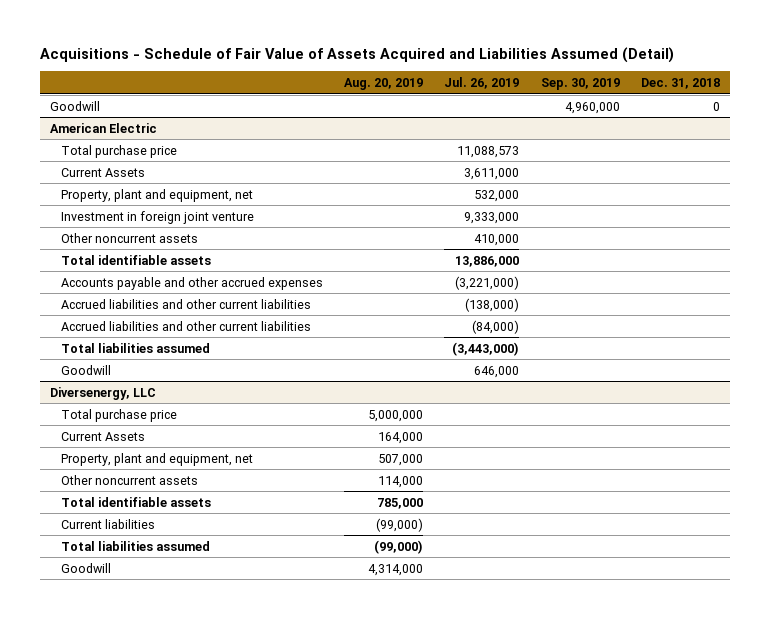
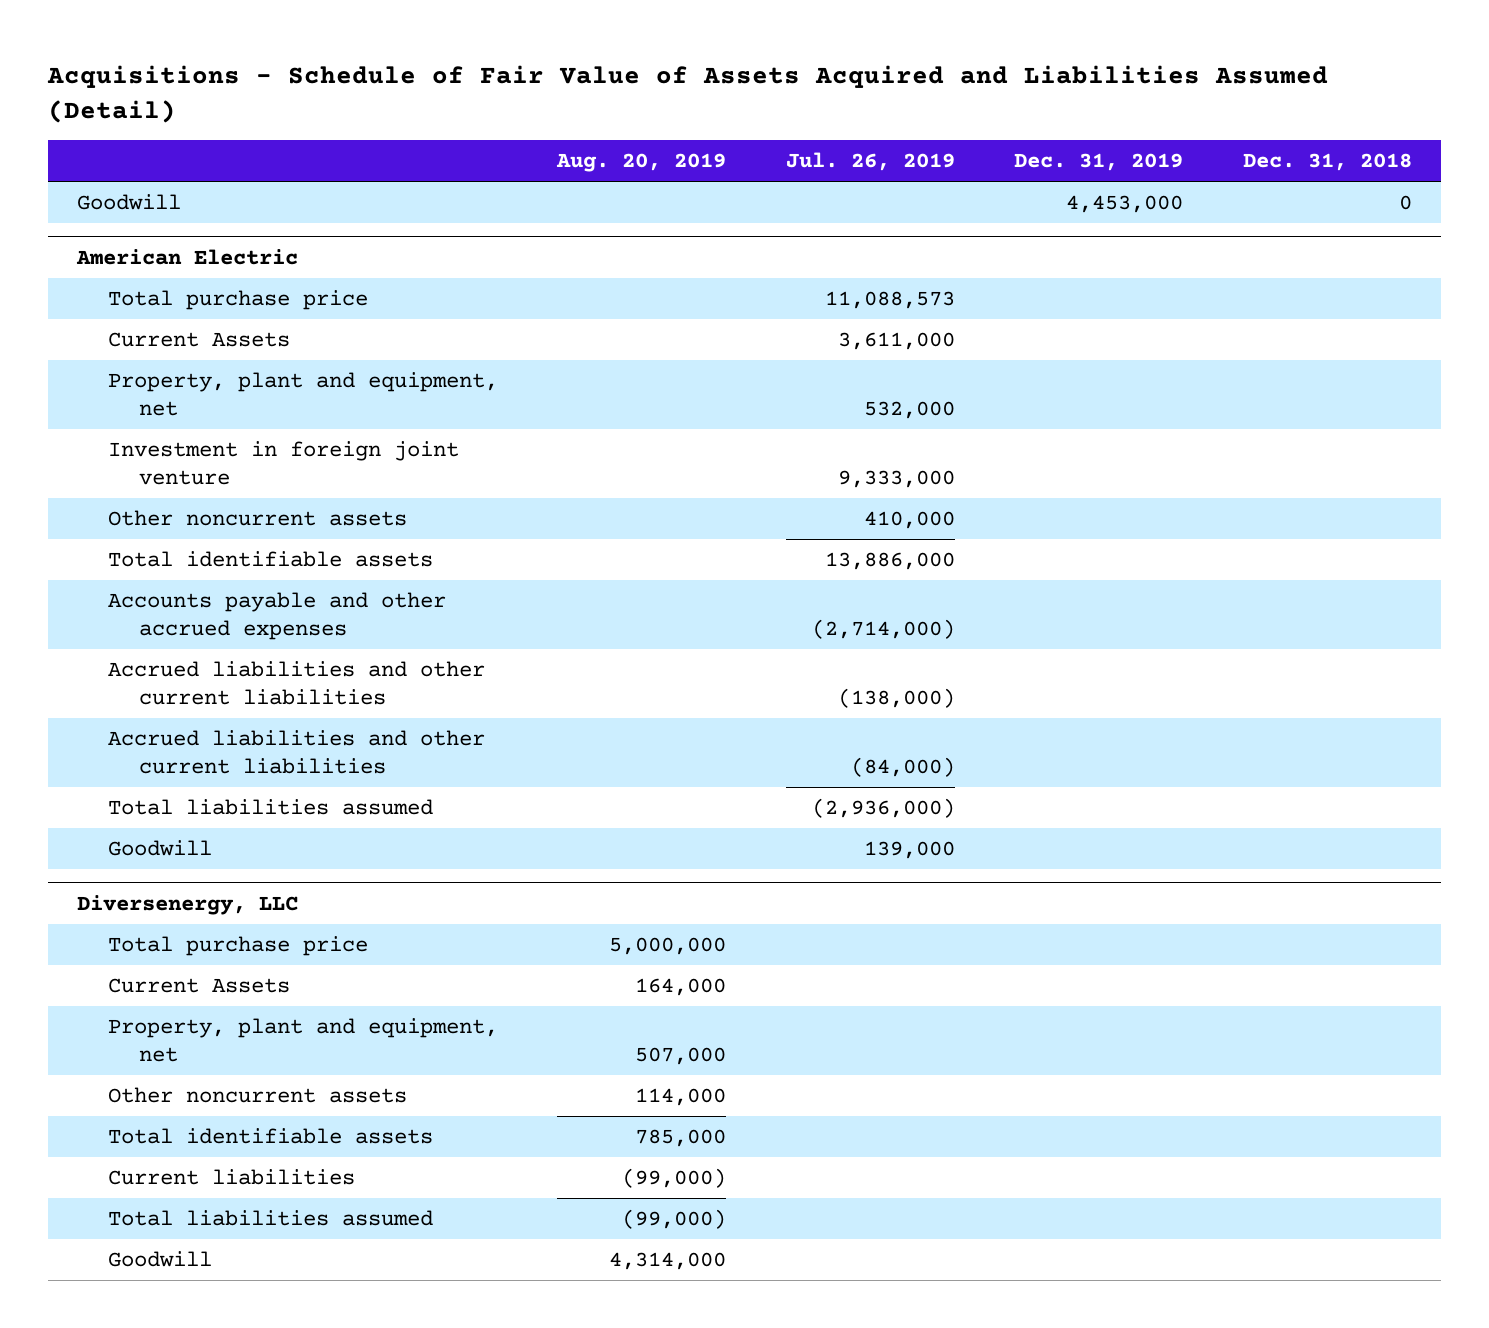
[540,77,620,90] Sep. 30, 2019 -> none
none -> [1014,153,1184,172] Dec. 31, 2019
[455,275,520,290] (3,221,000) -> [811,618,955,639] (2,714,000)
[452,341,520,356] (3,443,000) -> [811,797,955,818] (2,936,000)
[474,365,520,378] 646,000 -> [863,840,955,859] 139,000

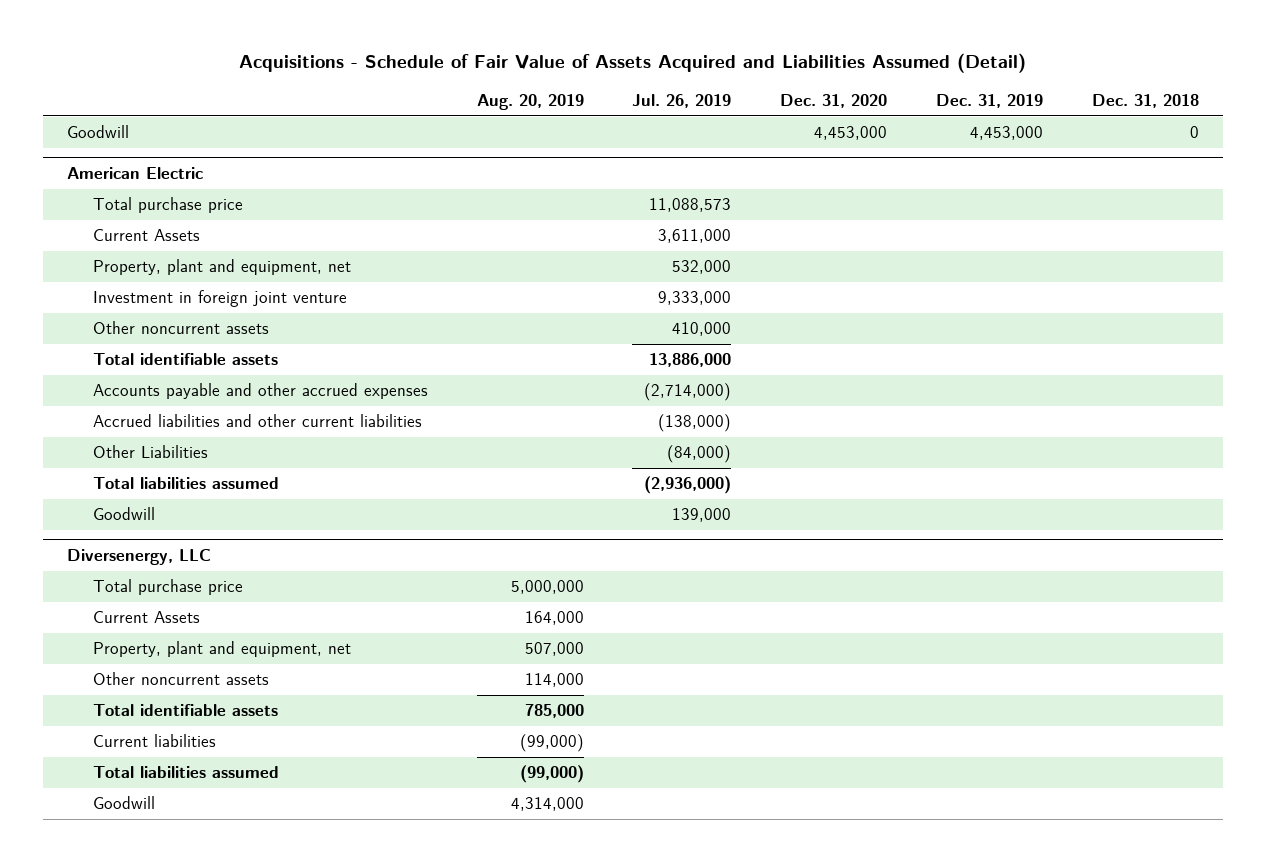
none -> [780,93,888,108] Dec. 31, 2020
[108,729,486,774] Accrued liabilities and other current liabilities -> [92,445,208,459] Other Liabilities

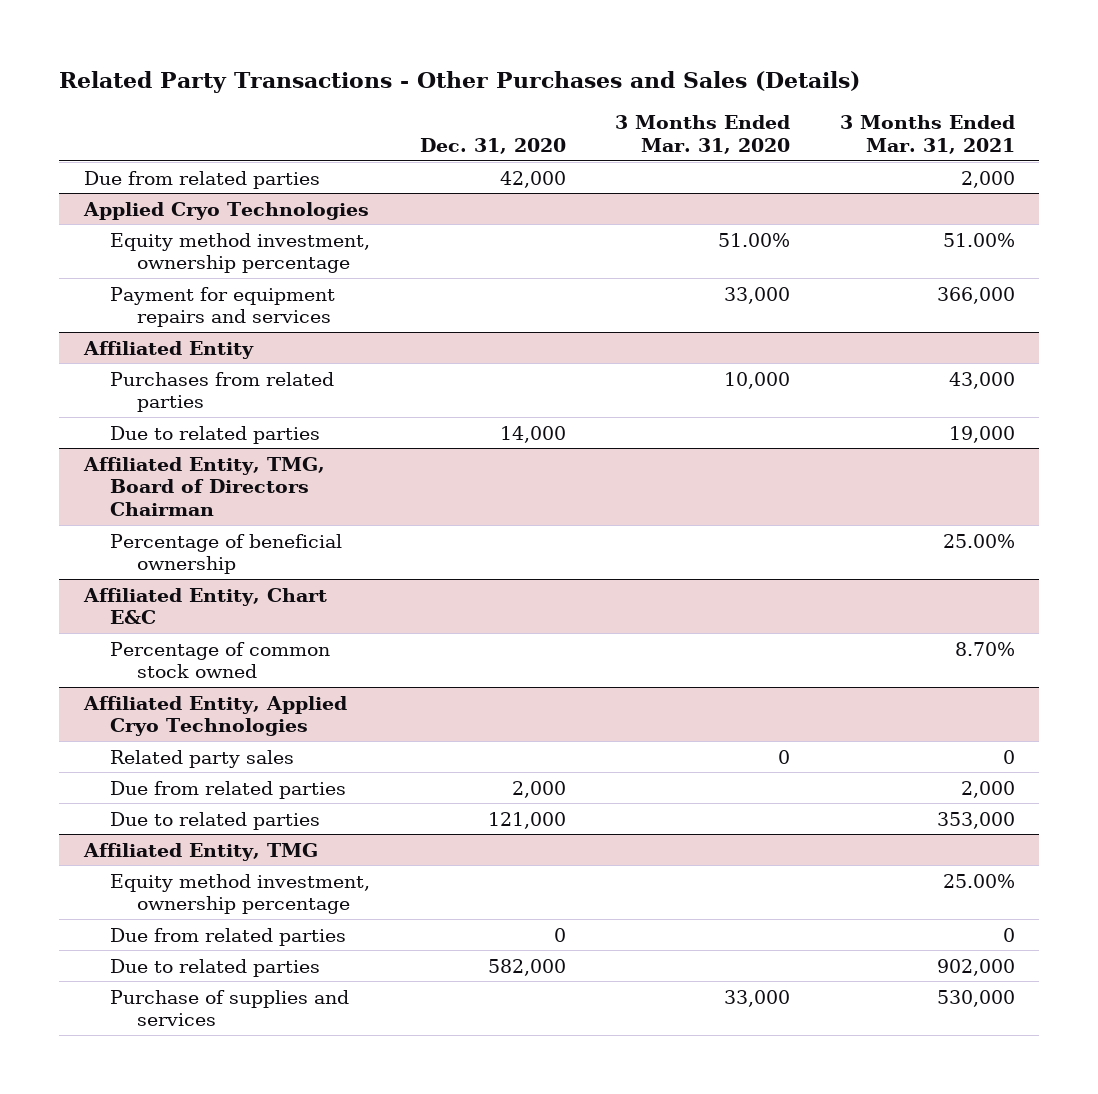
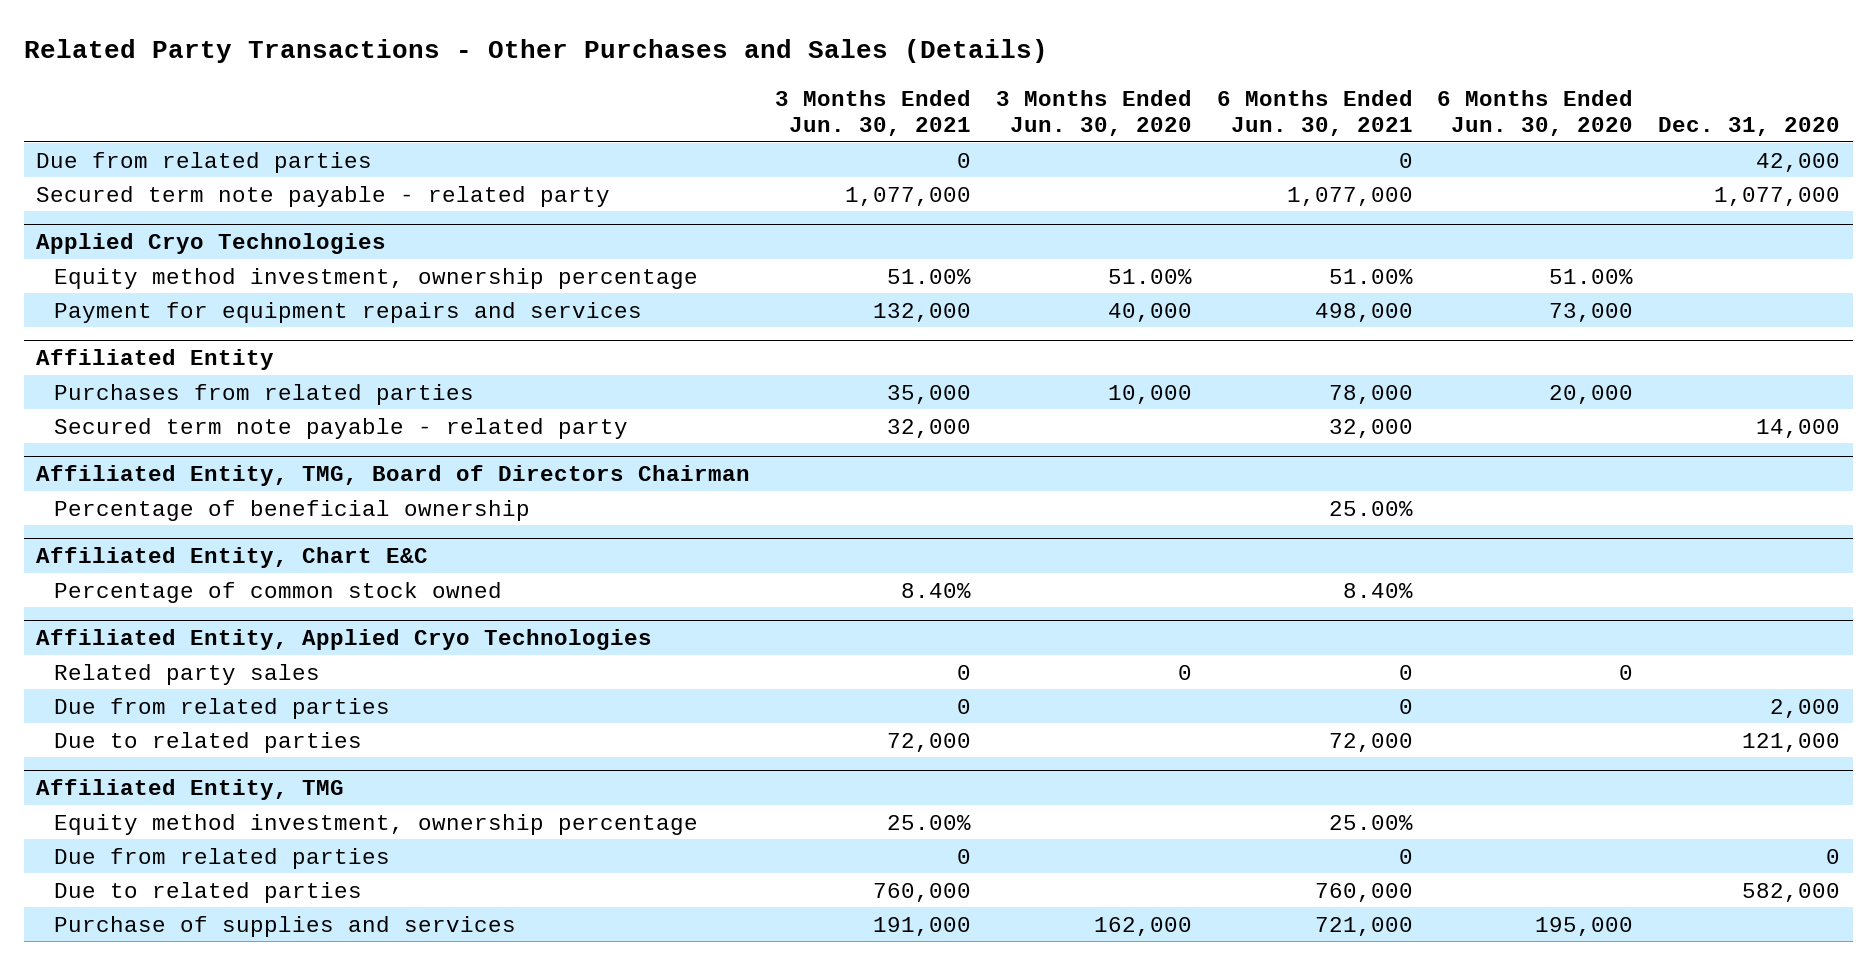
[615,115,791,154] 3 Months Ended Mar. 31, 2020 -> none
[839,115,1015,154] 3 Months Ended Mar. 31, 2021 -> none
none -> [774,89,971,137] 3 Months Ended Jun. 30, 2021
none -> [995,89,1192,137] 3 Months Ended Jun. 30, 2020
none -> [1216,89,1413,137] 6 Months Ended Jun. 30, 2021
none -> [1437,89,1634,137] 6 Months Ended Jun. 30, 2020
none -> [35,185,610,207] Secured term note payable - related party
[110,425,321,444] Due to related parties -> [53,417,628,439] Secured term note payable - related party

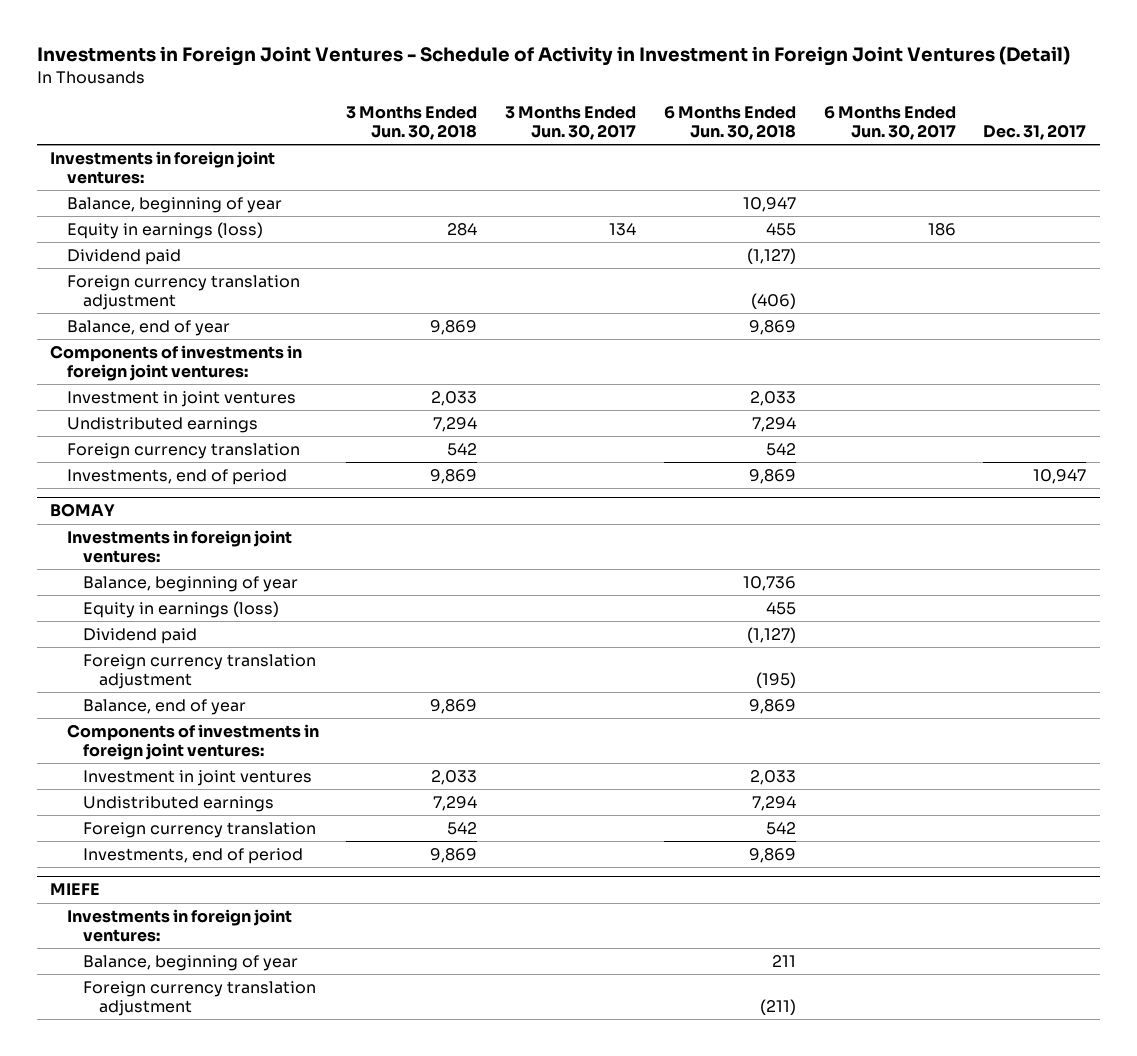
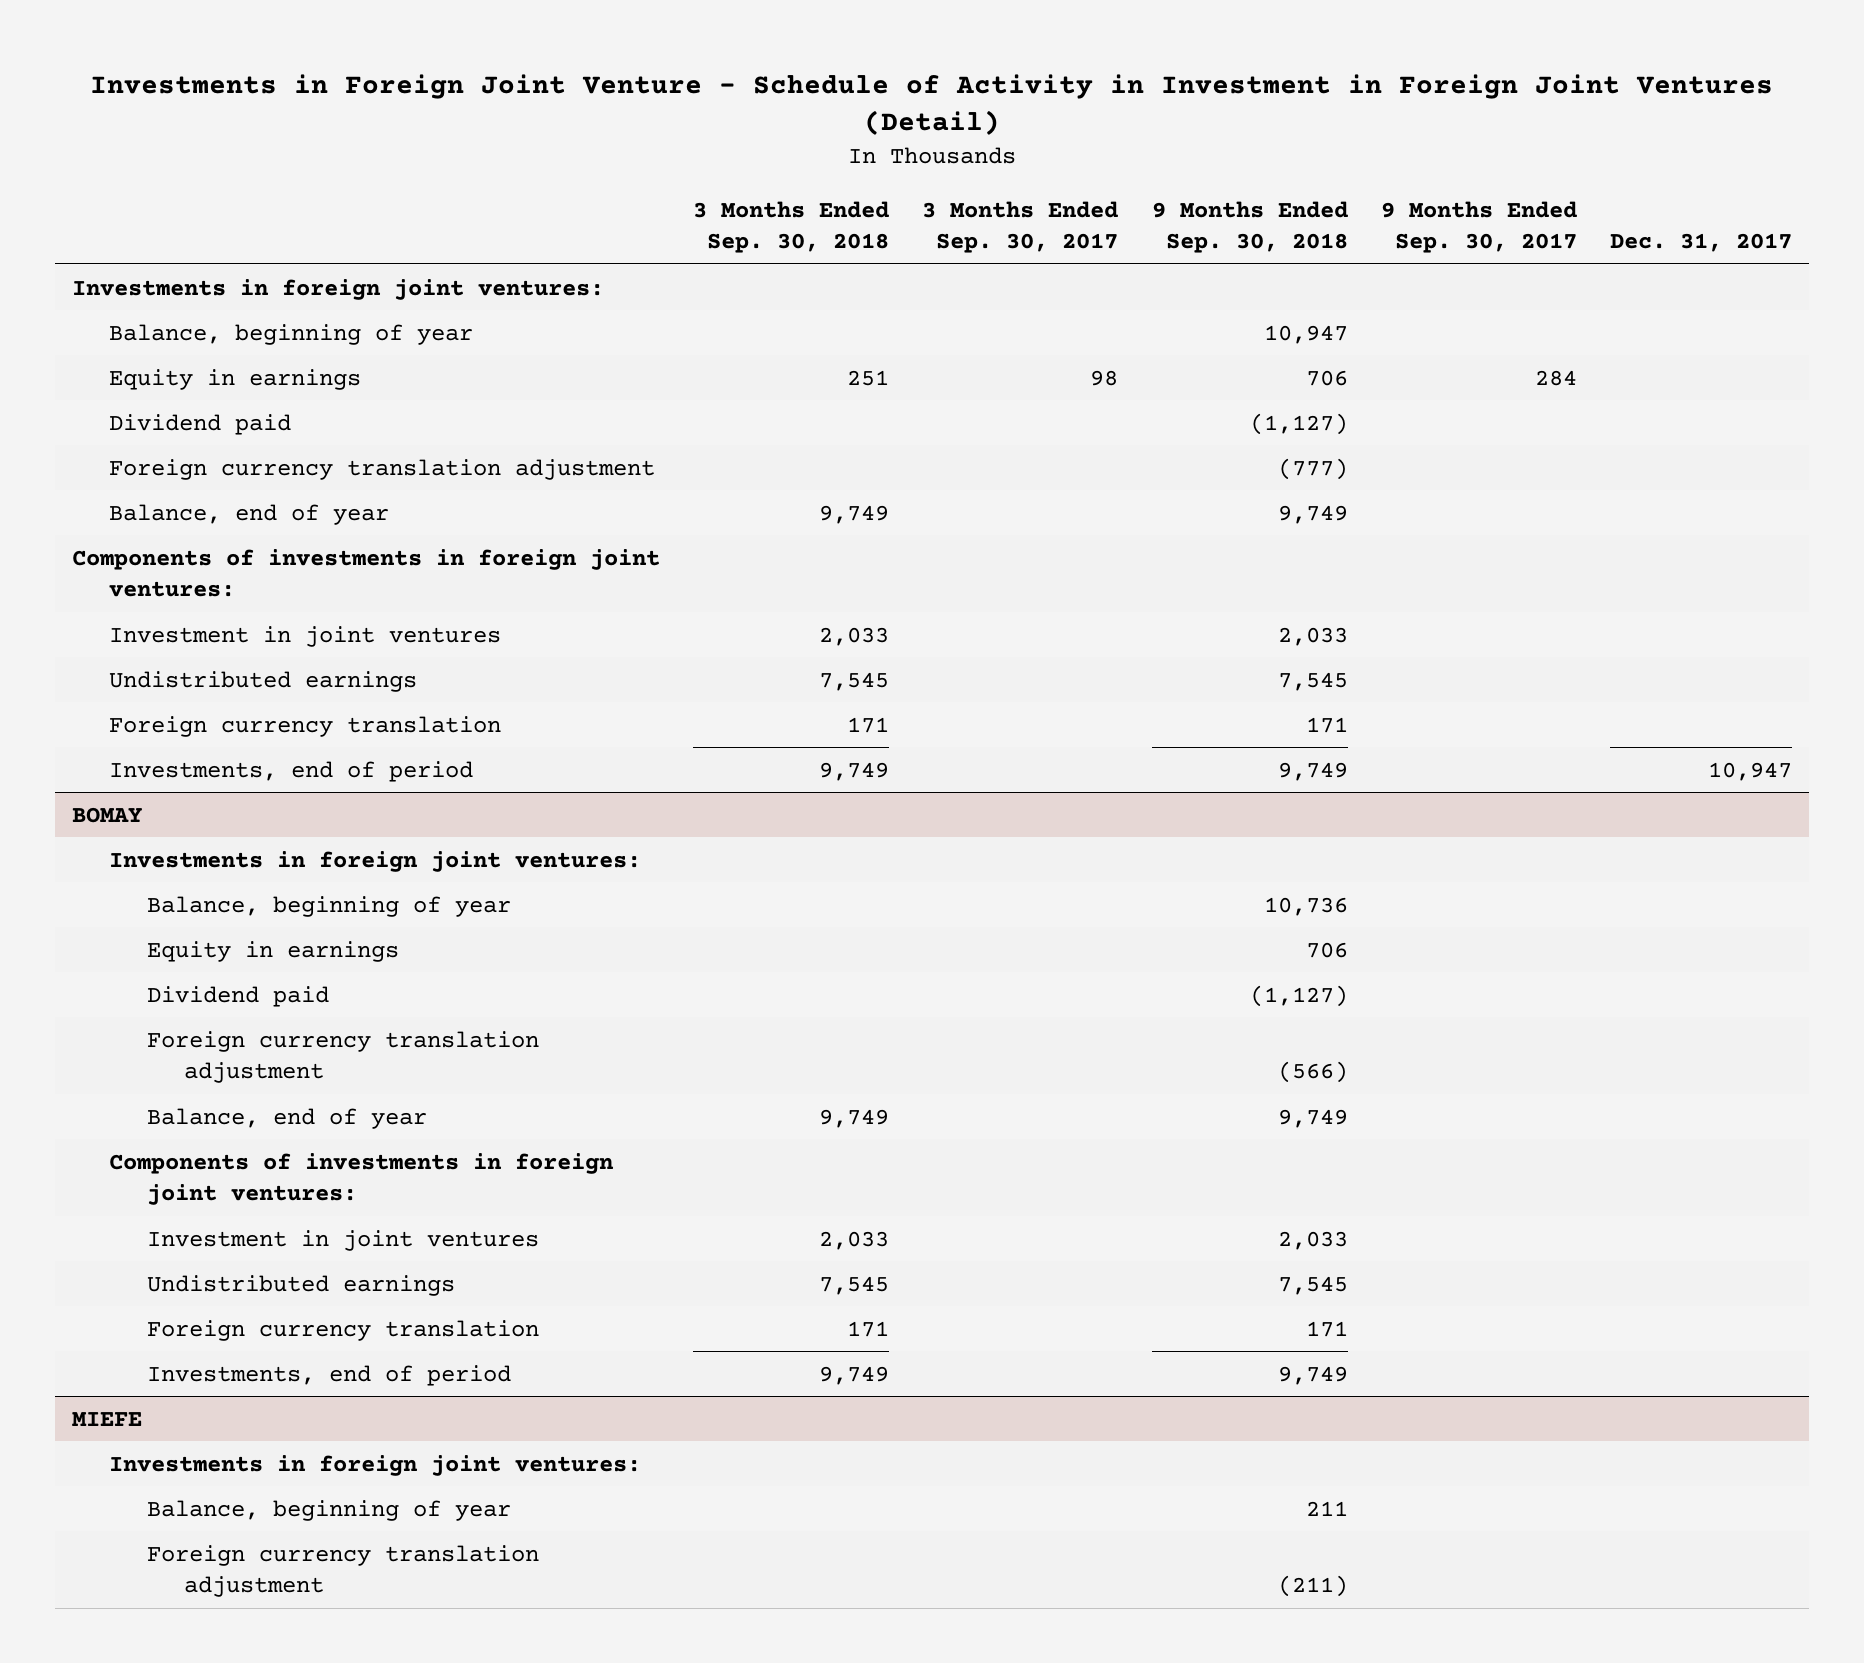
[36,46,1070,67] Investments in Foreign Joint Ventures - Schedule of Activity in Investment in Foreign Joint Ventures (Detail) -> [90,73,1774,136] Investments in Foreign Joint Venture - Schedule of Activity in Investment in Foreign Joint Ventures (Detail)
[346,106,478,141] 3 Months Ended Jun. 30, 2018 -> none
[505,106,637,141] 3 Months Ended Jun. 30, 2017 -> none
[663,106,796,141] 6 Months Ended Jun. 30, 2018 -> none
[823,106,956,141] 6 Months Ended Jun. 30, 2017 -> none
none -> [693,200,890,254] 3 Months Ended Sep. 30, 2018
none -> [922,200,1119,254] 3 Months Ended Sep. 30, 2017
none -> [1151,200,1348,254] 9 Months Ended Sep. 30, 2018
none -> [1381,200,1578,254] 9 Months Ended Sep. 30, 2017
[66,222,263,240] Equity in earnings (loss) -> [109,368,362,390] Equity in earnings
[82,601,279,619] Equity in earnings (loss) -> [146,940,399,962] Equity in earnings

